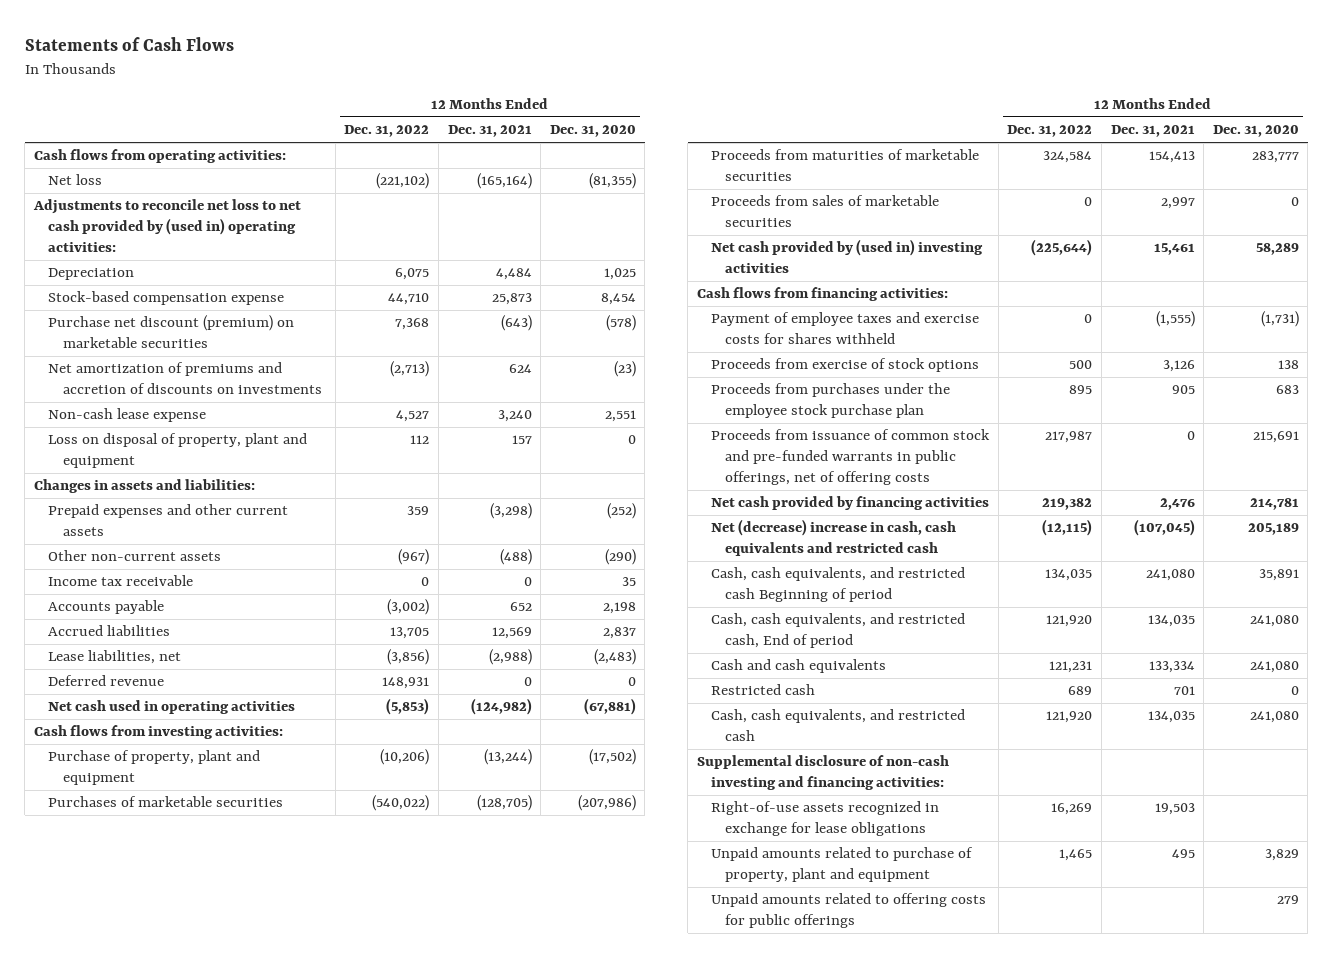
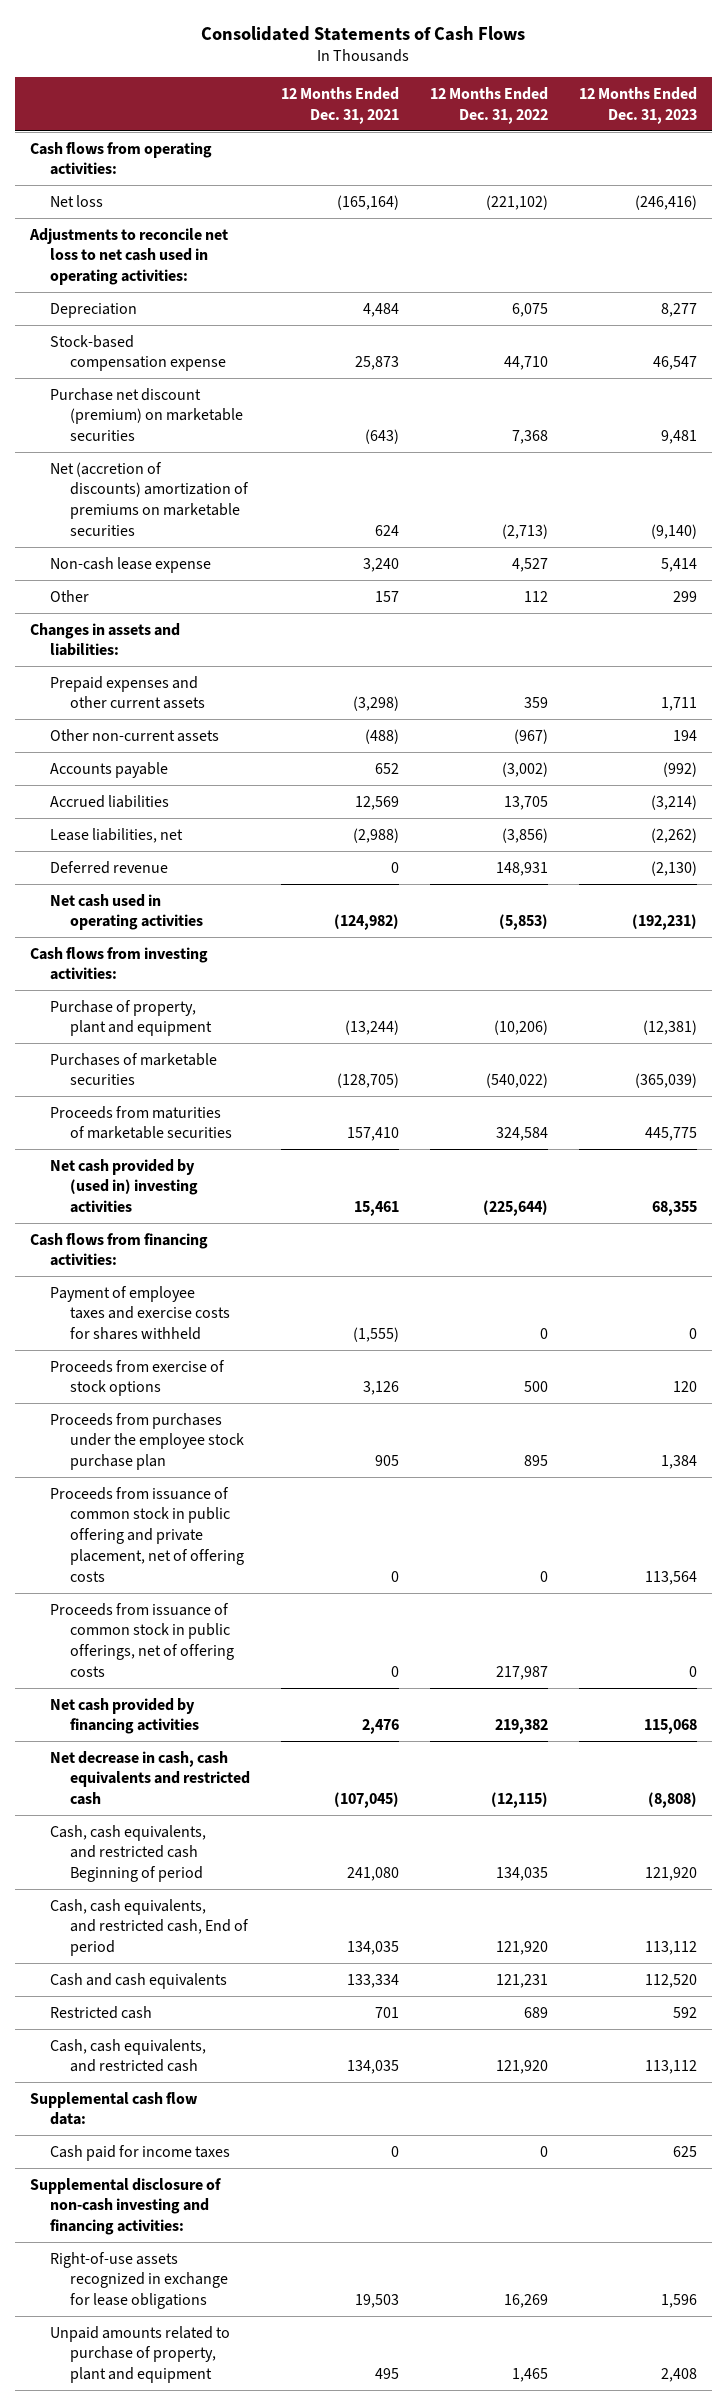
[24,37,234,52] Statements of Cash Flows -> [201,25,526,41] Consolidated Statements of Cash Flows
[549,125,636,138] Dec. 31, 2020 -> none
none -> [578,87,697,124] 12 Months Ended Dec. 31, 2023
[32,199,301,252] Adjustments to reconcile net loss to net cash provided by (used in) operating activities: -> [29,227,229,286] Adjustments to reconcile net loss to net cash used in operating activities:
[48,362,322,395] Net amortization of premiums and accretion of discounts on investments -> [50,461,250,536] Net (accretion of discounts) amortization of premiums on marketable securities
[48,433,308,469] Loss on disposal of property, plant and equipment -> [50,589,90,602] Other
[48,575,194,587] Income tax receivable -> none
[711,195,940,228] Proceeds from sales of marketable securities -> none
[1148,151,1195,164] 154,413 -> [347,1127,400,1142] 157,410
none -> [50,1486,245,1582] Proceeds from issuance of common stock in public offering and private placement, net of offering costs
[711,429,991,485] Proceeds from issuance of common stock and pre-funded warrants in public offerings, net of offering costs -> [50,1602,235,1677] Proceeds from issuance of common stock in public offerings, net of offering costs
[711,519,957,557] Net (decrease) increase in cash, cash equivalents and restricted cash -> [50,1750,251,1806] Net decrease in cash, cash equivalents and restricted cash
none -> [30,2091,199,2126] Supplemental cash flow data:
none -> [50,2144,231,2161] Cash paid for income taxes
[711,893,987,929] Unpaid amounts related to offering costs for public offerings -> none

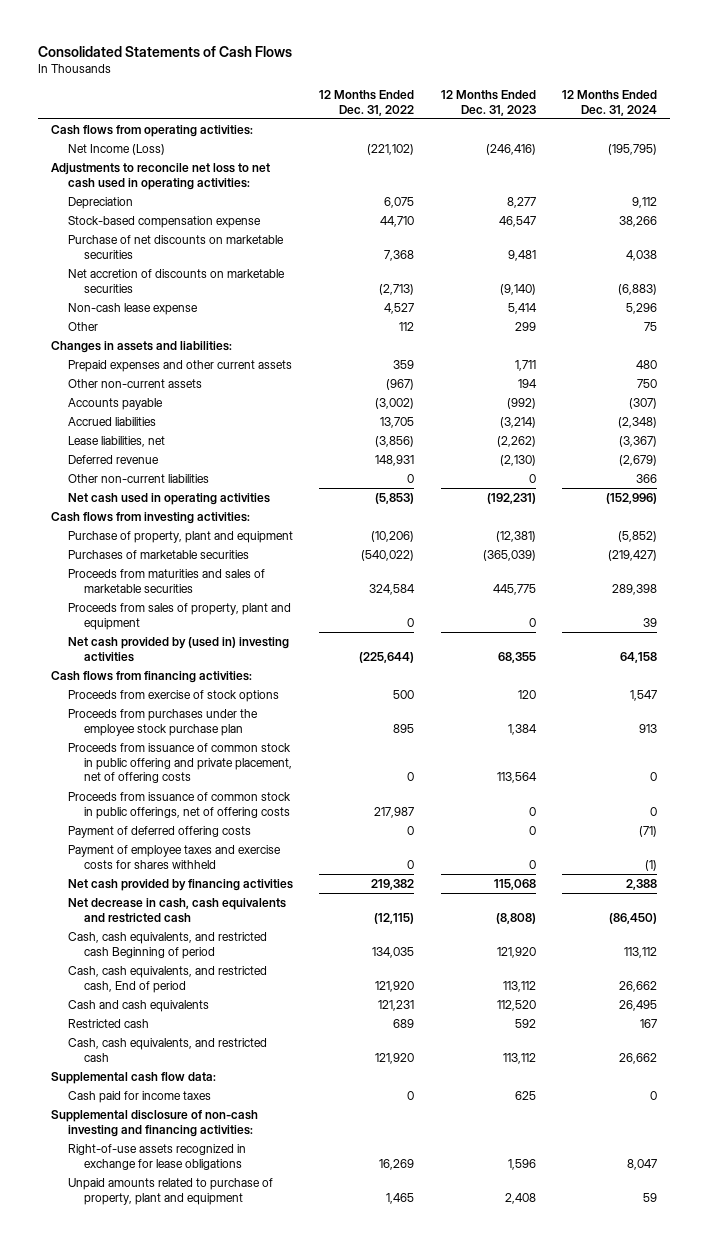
[281,87,400,124] 12 Months Ended Dec. 31, 2021 -> none
none -> [562,89,658,116] 12 Months Ended Dec. 31, 2024
[50,194,104,207] Net loss -> [67,143,165,155] Net Income (Loss)
[50,387,244,442] Purchase net discount (premium) on marketable securities -> [67,234,284,259] Purchase of net discounts on marketable securities
[50,461,250,536] Net (accretion of discounts) amortization of premiums on marketable securities -> [67,268,285,293] Net accretion of discounts on marketable securities
none -> [67,473,209,483] Other non-current liabilities
[50,1105,233,1140] Proceeds from maturities of marketable securities -> [67,568,265,593] Proceeds from maturities and sales of marketable securities
none -> [67,602,291,630] Proceeds from sales of property, plant and equipment
none -> [67,825,251,838] Payment of deferred offering costs
[50,1285,231,1341] Payment of employee taxes and exercise costs for shares withheld -> [67,844,281,869] Payment of employee taxes and exercise costs for shares withheld

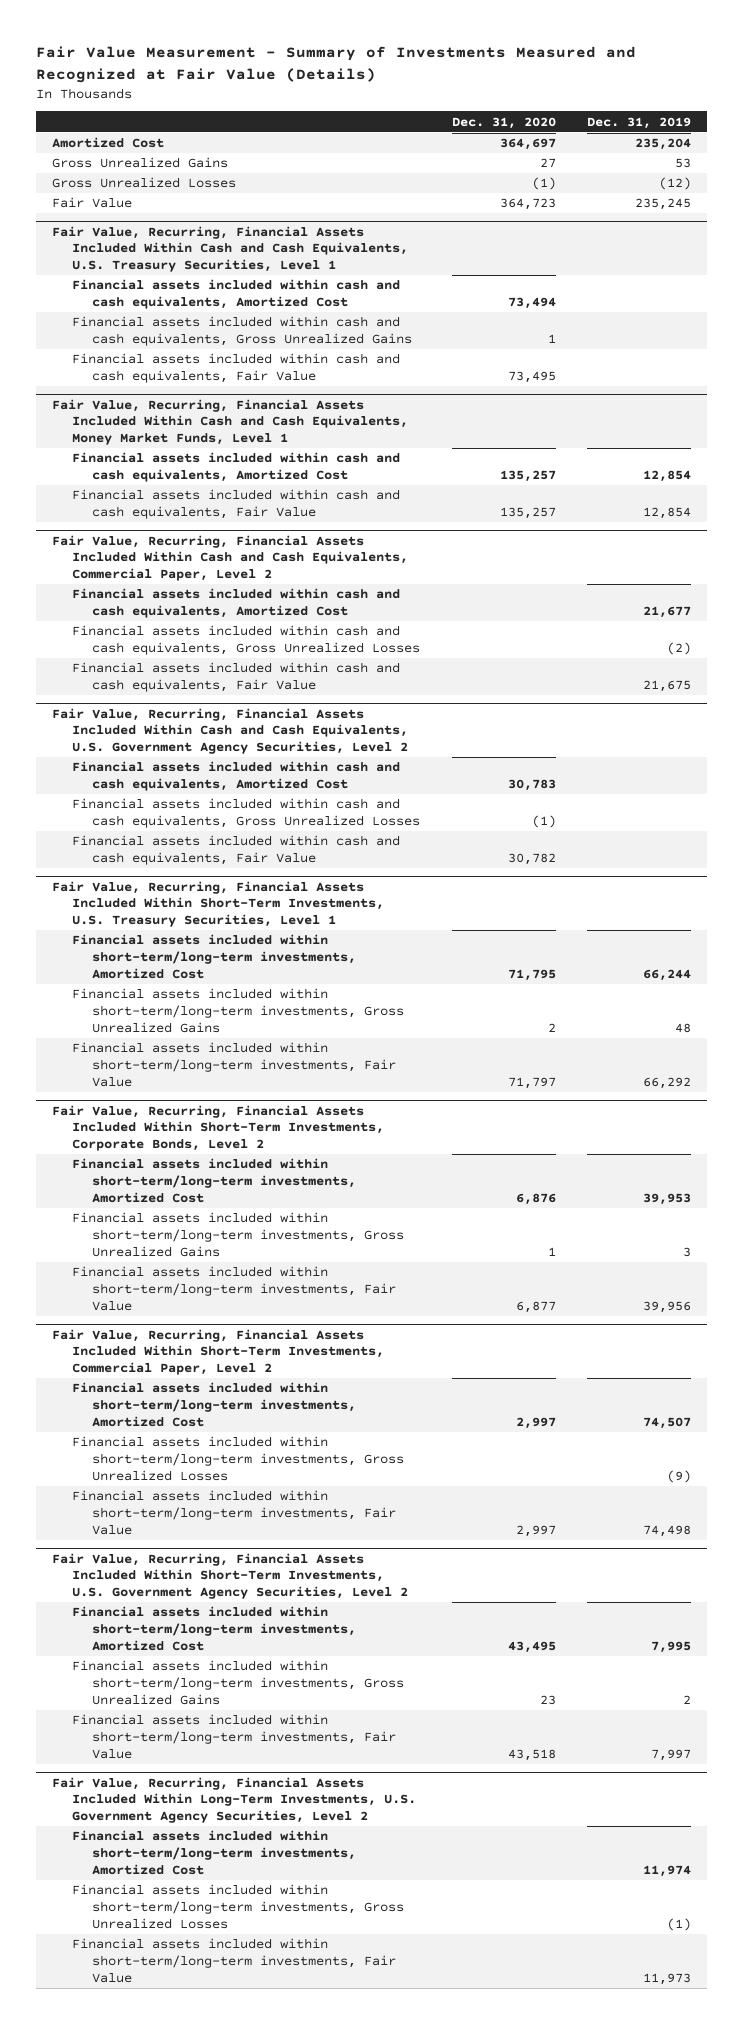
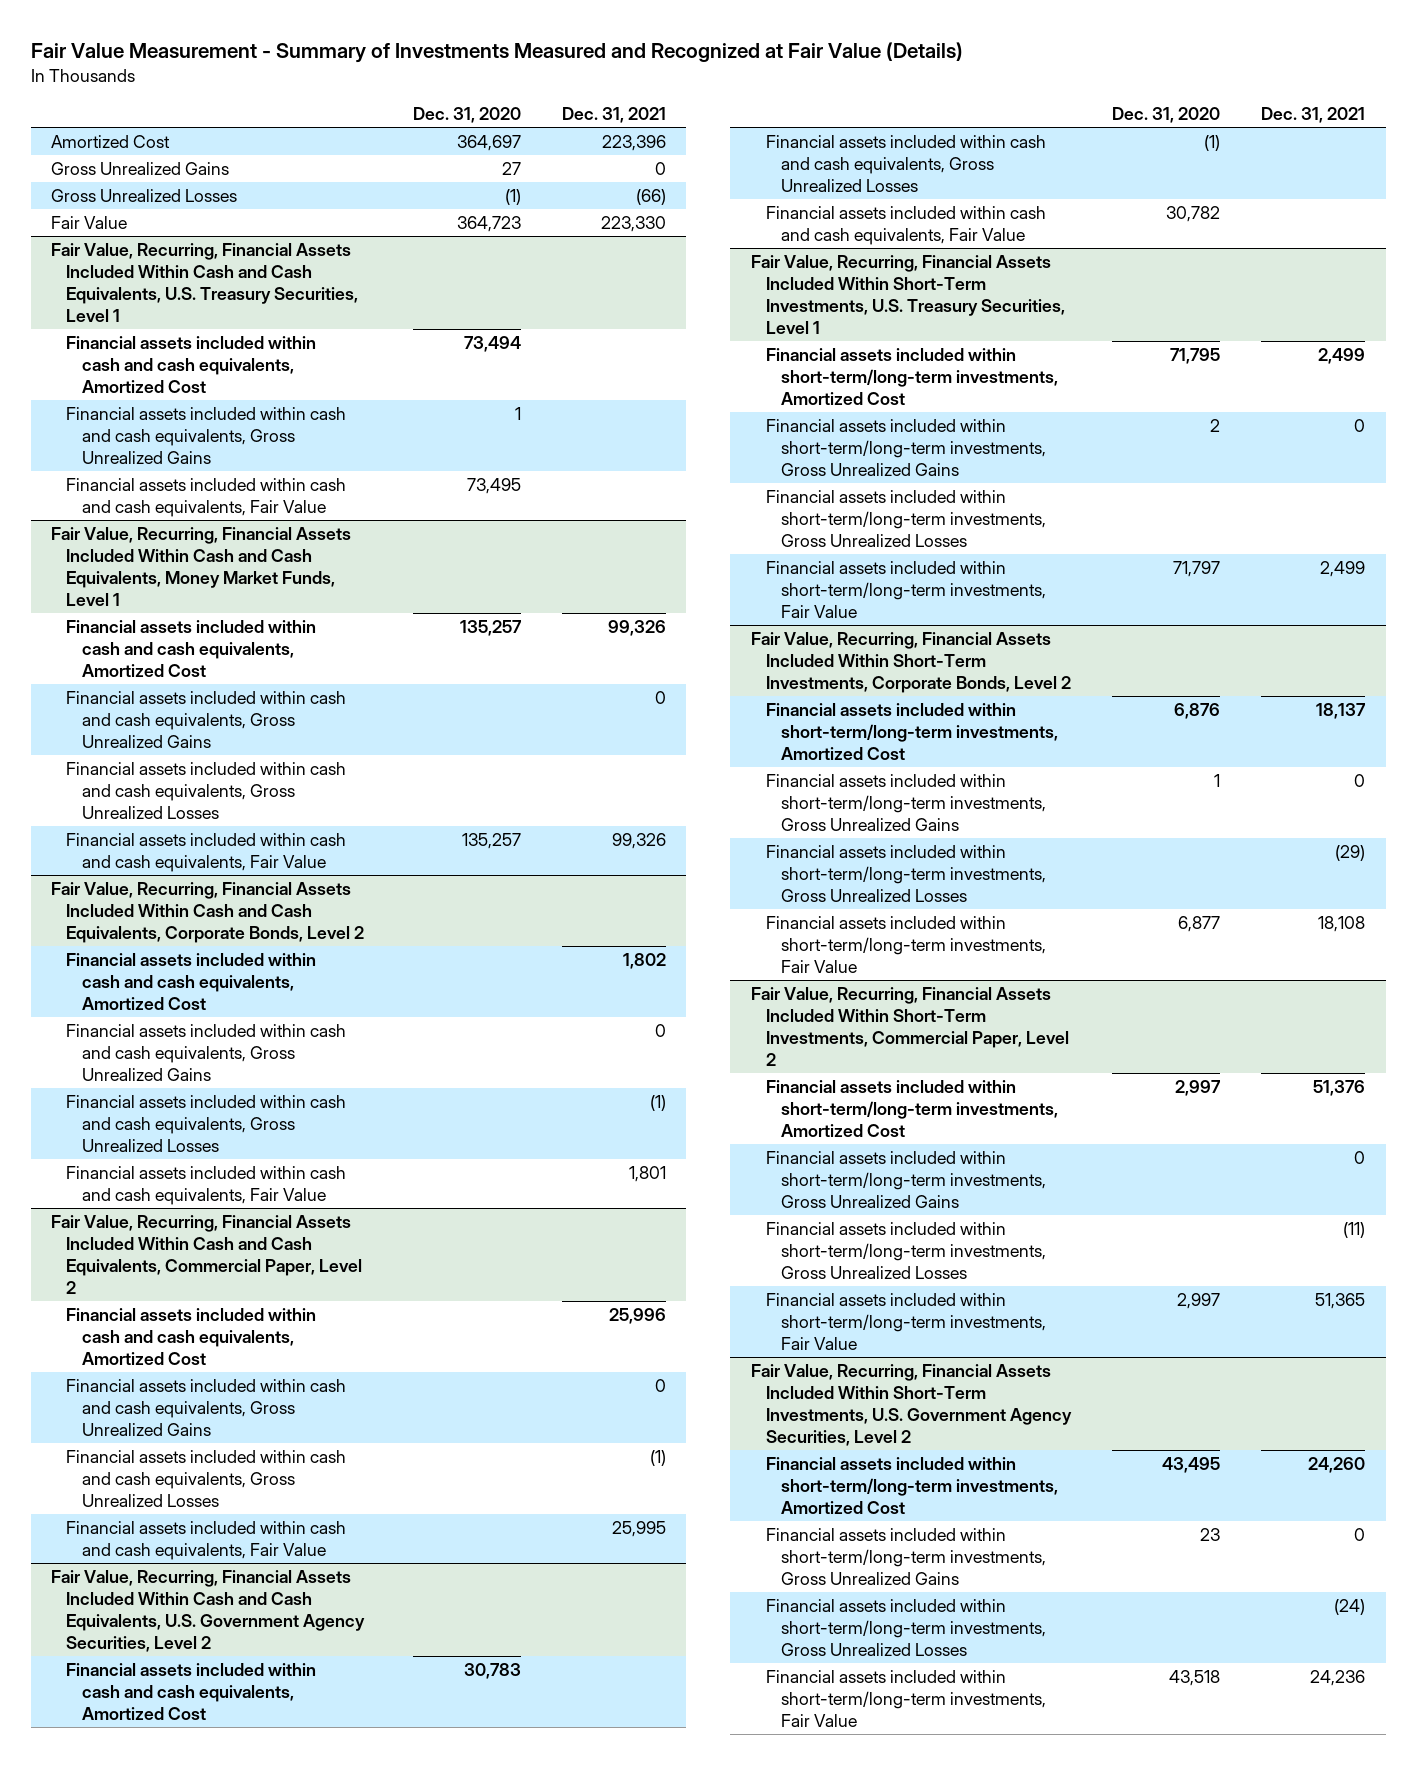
[587,116,692,129] Dec. 31, 2019 -> none
none -> [561,106,666,123] Dec. 31, 2021
none -> [66,691,347,748] Financial assets included within cash and cash equivalents, Gross Unrealized Gains
none -> [66,762,347,819] Financial assets included within cash and cash equivalents, Gross Unrealized Losses
none -> [51,882,365,943] Fair Value, Recurring, Financial Assets Included Within Cash and Cash Equivalents, Corporate Bonds, Level 2
none -> [66,953,317,1010] Financial assets included within cash and cash equivalents, Amortized Cost
none -> [66,1024,347,1081] Financial assets included within cash and cash equivalents, Gross Unrealized Gains
none -> [66,1095,347,1152] Financial assets included within cash and cash equivalents, Gross Unrealized Losses
none -> [66,1166,347,1205] Financial assets included within cash and cash equivalents, Fair Value
none -> [66,1379,347,1436] Financial assets included within cash and cash equivalents, Gross Unrealized Gains
none -> [765,490,1047,547] Financial assets included within short-term/long-term investments, Gross Unrealized Losses
none -> [765,845,1047,902] Financial assets included within short-term/long-term investments, Gross Unrealized Losses
none -> [765,1151,1047,1208] Financial assets included within short-term/long-term investments, Gross Unrealized Gains
[51,1776,416,1824] Fair Value, Recurring, Financial Assets Included Within Long-Term Investments, U.S. Government Agency Securities, Level 2 -> none
[71,1830,356,1875] Financial assets included within short-term/long-term investments, Amortized Cost -> none
[71,1938,396,1983] Financial assets included within short-term/long-term investments, Fair Value -> none
[71,1714,396,1759] Financial assets included within short-term/long-term investments, Fair Value -> [765,1670,1047,1727] Financial assets included within short-term/long-term investments, Fair Value

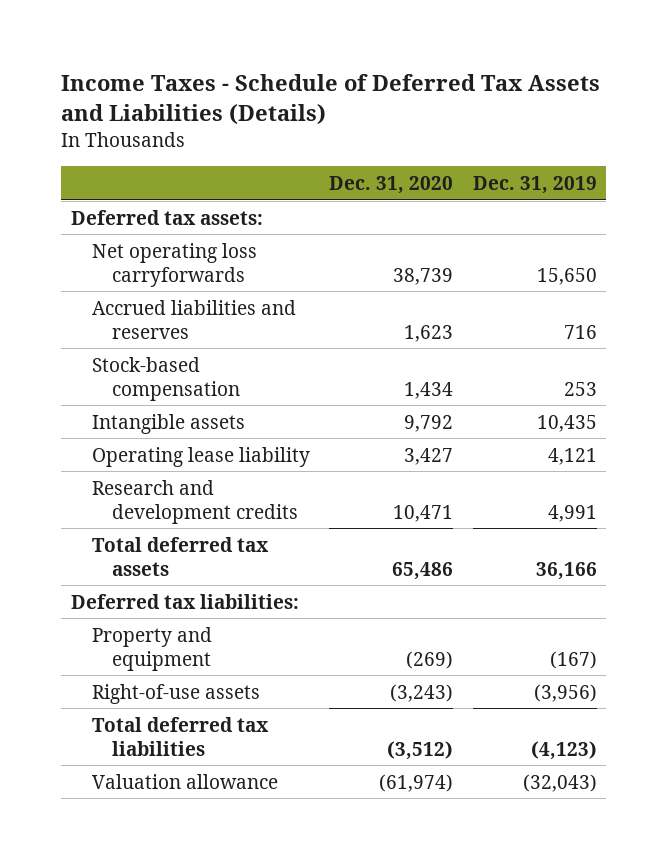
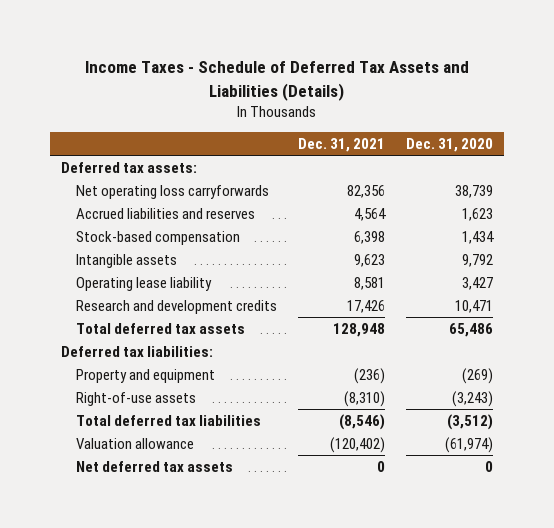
[472,175,597,194] Dec. 31, 2019 -> none
none -> [298,137,386,152] Dec. 31, 2021
none -> [75,461,233,473] Net deferred tax assets

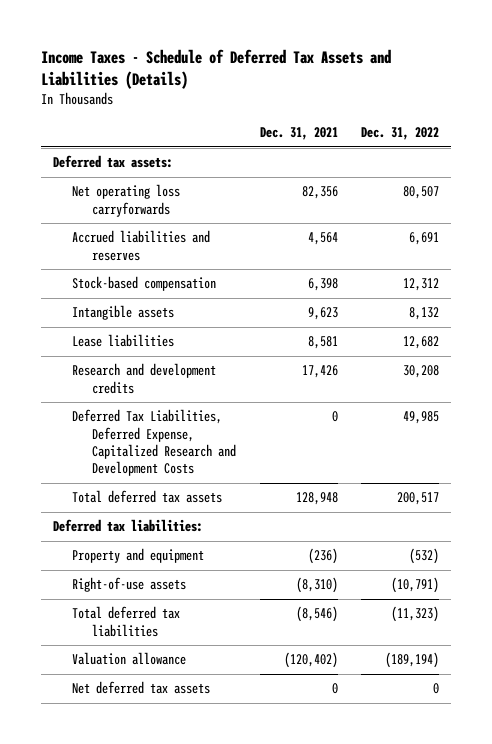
[406,137,494,152] Dec. 31, 2020 -> none
none -> [361,127,440,141] Dec. 31, 2022
[75,277,212,292] Operating lease liability -> [72,334,175,348] Lease liabilities
none -> [72,409,236,477] Deferred Tax Liabilities, Deferred Expense, Capitalized Research and Development Costs

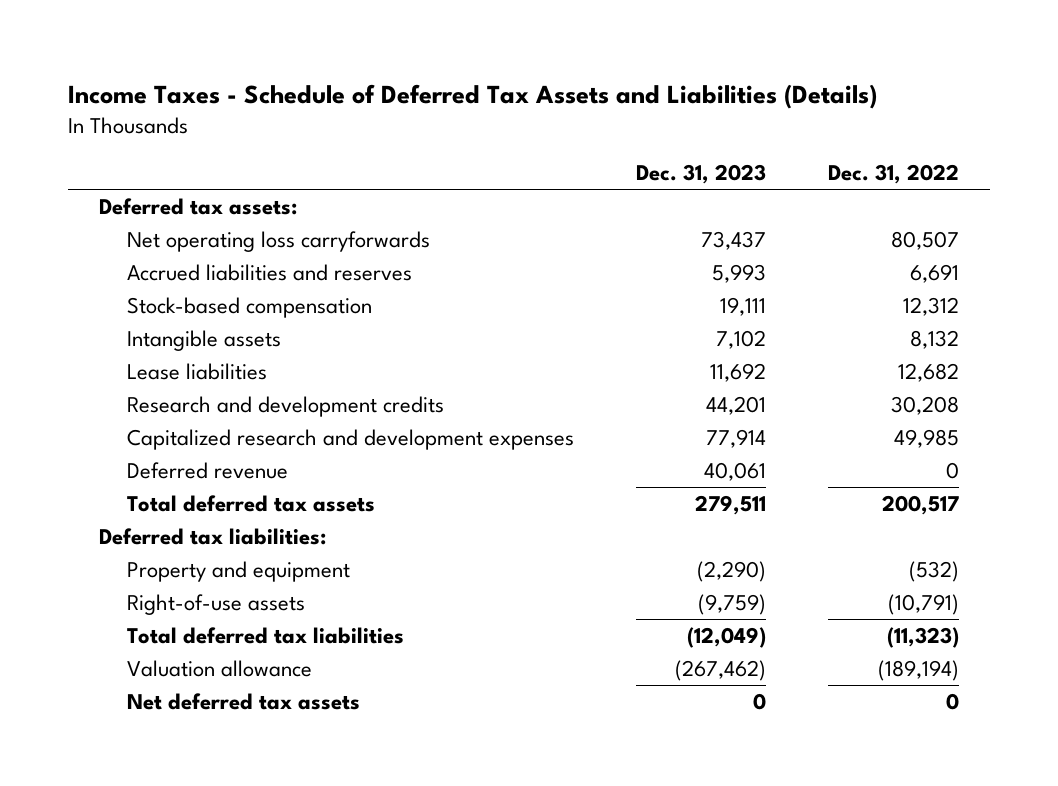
[259,127,338,141] Dec. 31, 2021 -> none
none -> [635,163,766,184] Dec. 31, 2023
[72,409,236,477] Deferred Tax Liabilities, Deferred Expense, Capitalized Research and Development Costs -> [126,429,574,451] Capitalized research and development expenses
none -> [126,462,288,480] Deferred revenue

